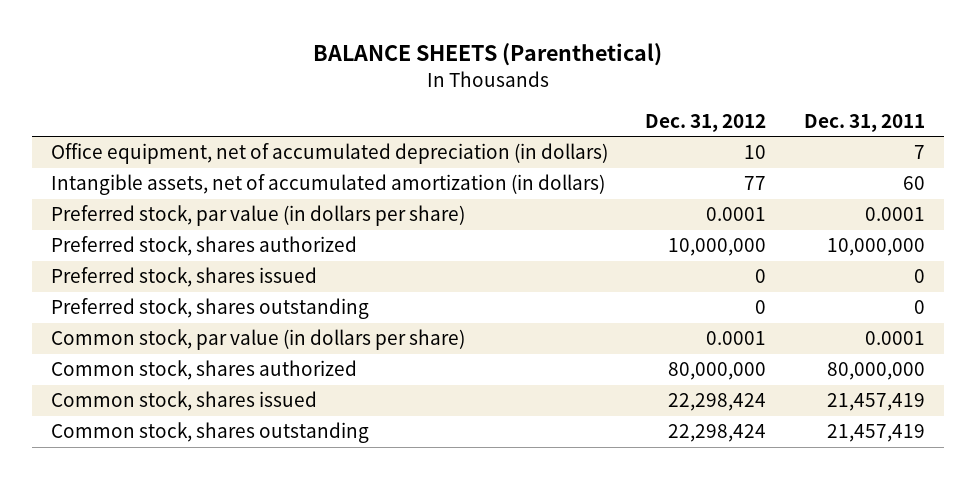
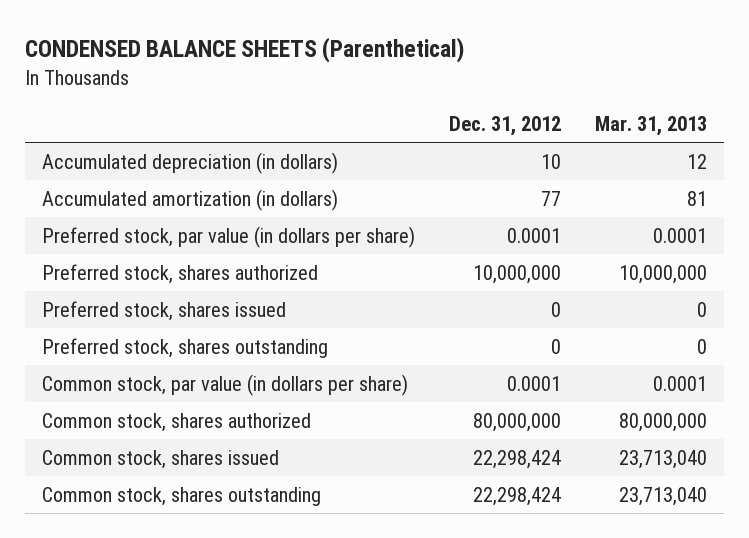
[312,43,662,67] BALANCE SHEETS (Parenthetical) -> [25,37,465,64] CONDENSED BALANCE SHEETS (Parenthetical)
[803,113,925,132] Dec. 31, 2011 -> none
none -> [595,116,708,137] Mar. 31, 2013
[50,143,608,165] Office equipment, net of accumulated depreciation (in dollars) -> [42,151,339,174] Accumulated depreciation (in dollars)
[50,174,605,196] Intangible assets, net of accumulated amortization (in dollars) -> [42,188,339,211] Accumulated amortization (in dollars)

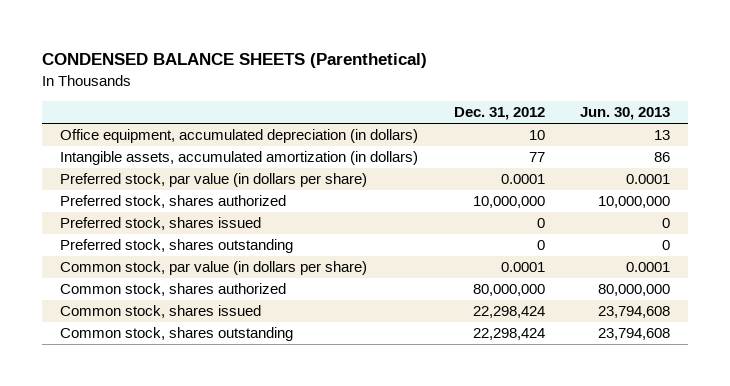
[595,116,708,137] Mar. 31, 2013 -> none
none -> [580,106,671,120] Jun. 30, 2013
[42,151,339,174] Accumulated depreciation (in dollars) -> [60,129,419,144] Office equipment, accumulated depreciation (in dollars)
[42,188,339,211] Accumulated amortization (in dollars) -> [60,151,419,166] Intangible assets, accumulated amortization (in dollars)

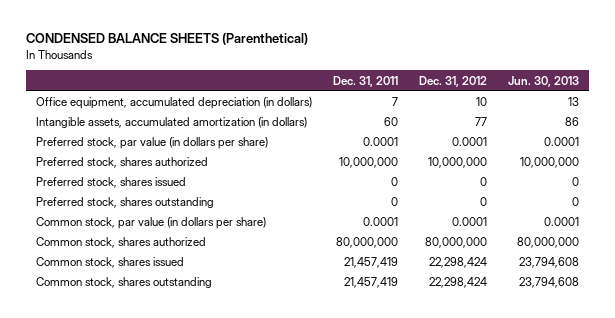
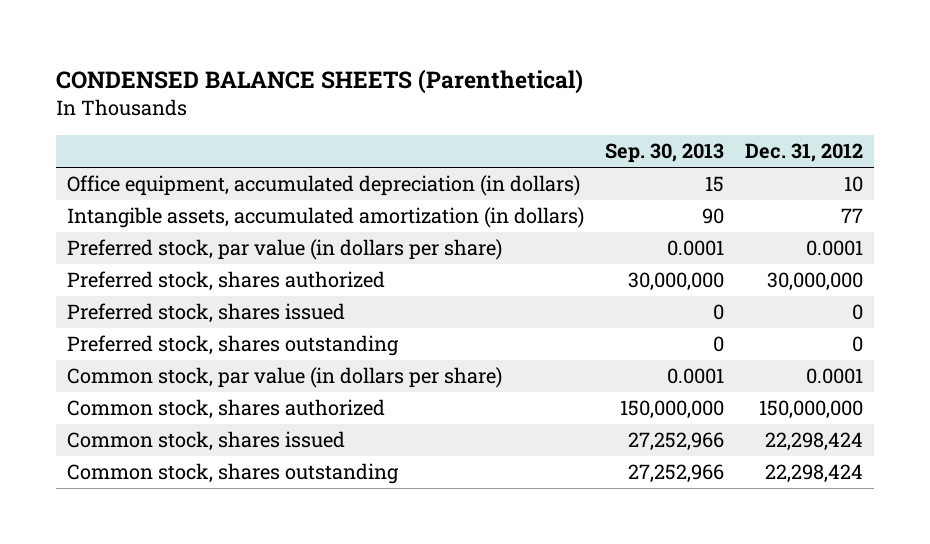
[332,75,398,87] Dec. 31, 2011 -> none
[507,75,579,87] Jun. 30, 2013 -> none
none -> [604,143,724,164] Sep. 30, 2013
[427,157,487,169] 10,000,000 -> [767,272,864,292] 30,000,000
[424,237,487,249] 80,000,000 -> [759,400,864,420] 150,000,000

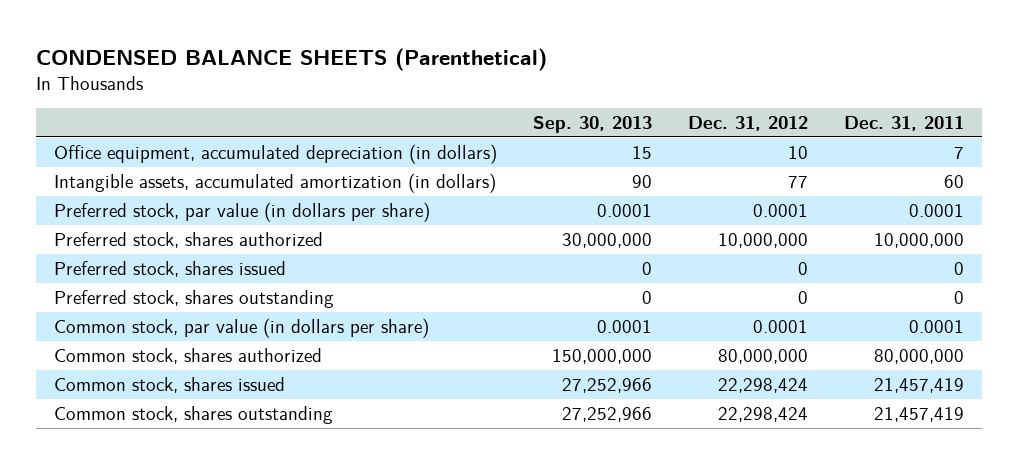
none -> [843,116,964,132] Dec. 31, 2011
[767,272,864,292] 30,000,000 -> [717,232,808,248] 10,000,000
[759,400,864,420] 150,000,000 -> [717,348,808,364] 80,000,000

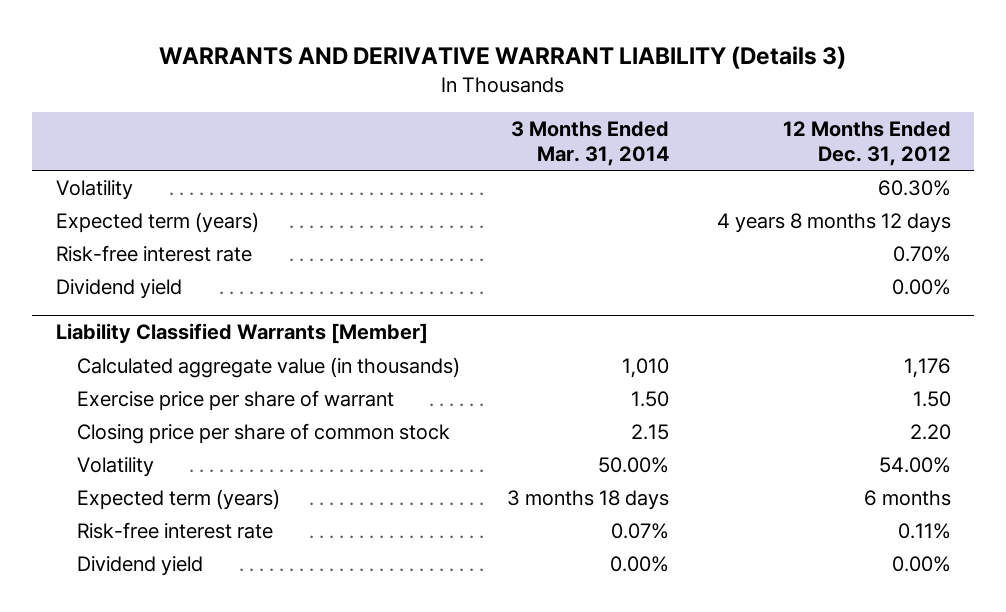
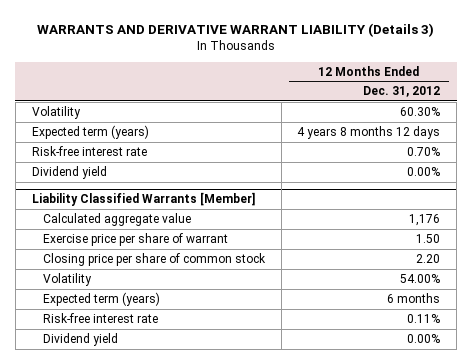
[511,121,670,167] 3 Months Ended Mar. 31, 2014 -> none
[77,356,461,378] Calculated aggregate value (in thousands) -> [42,212,191,226] Calculated aggregate value

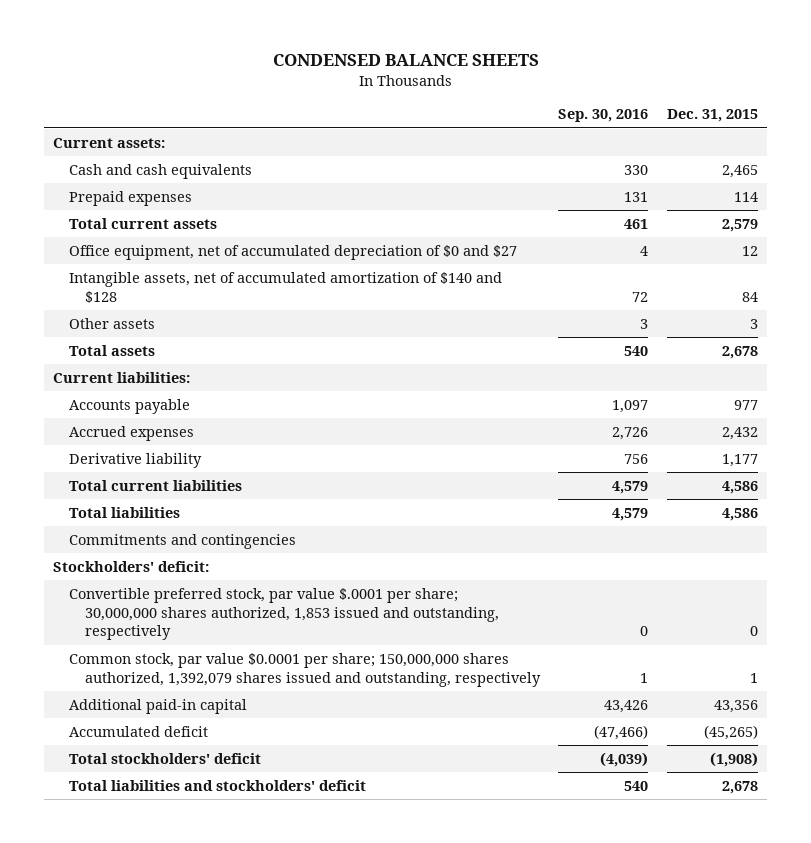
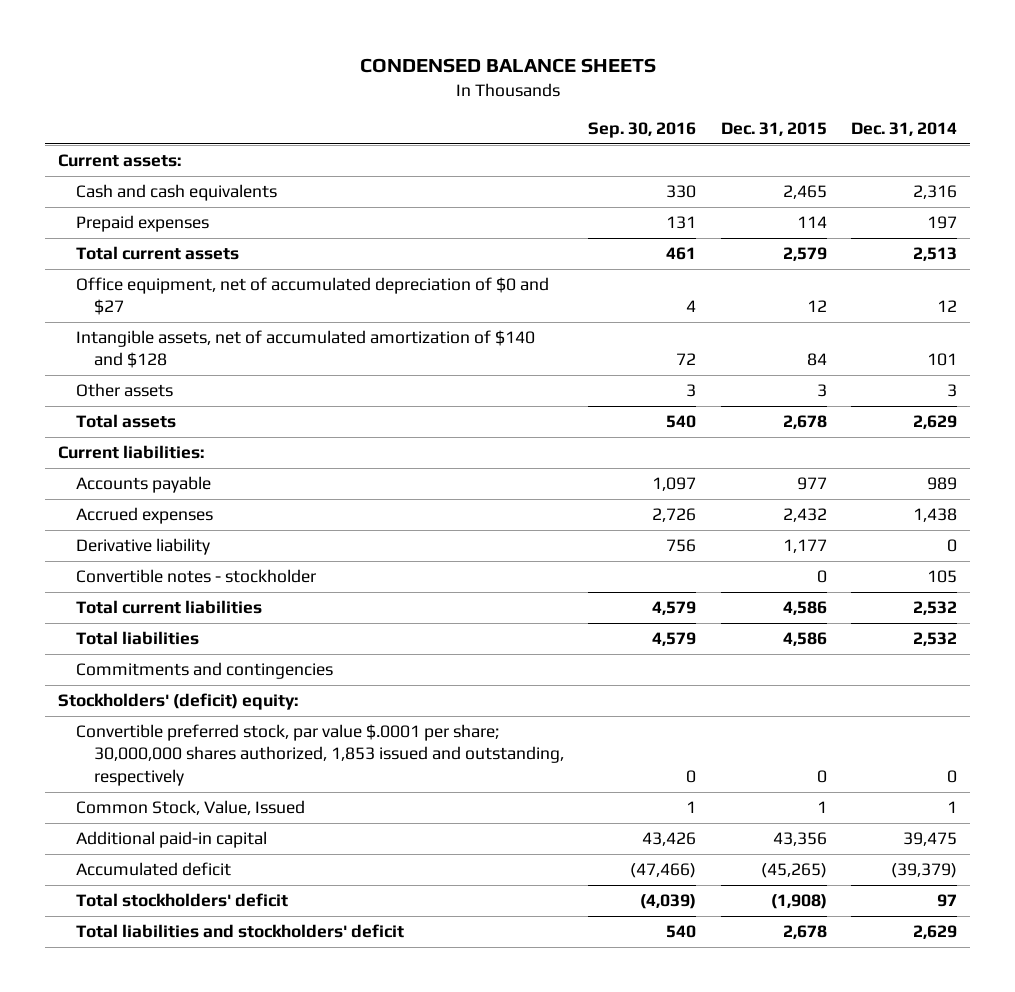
none -> [851,122,958,137] Dec. 31, 2014
none -> [75,568,316,583] Convertible notes - stockholder
[53,560,210,572] Stockholders' deficit: -> [57,692,298,710] Stockholders' (deficit) equity:
[68,652,541,687] Common stock, par value $0.0001 per share; 150,000,000 shares authorized, 1,392,079 shares issued and outstanding, respectively -> [75,799,305,815] Common Stock, Value, Issued

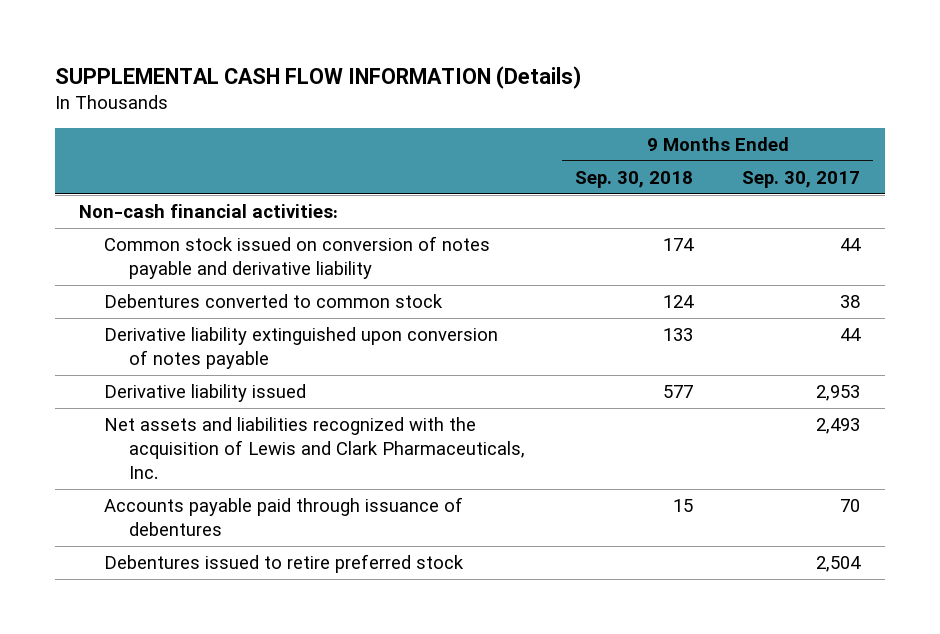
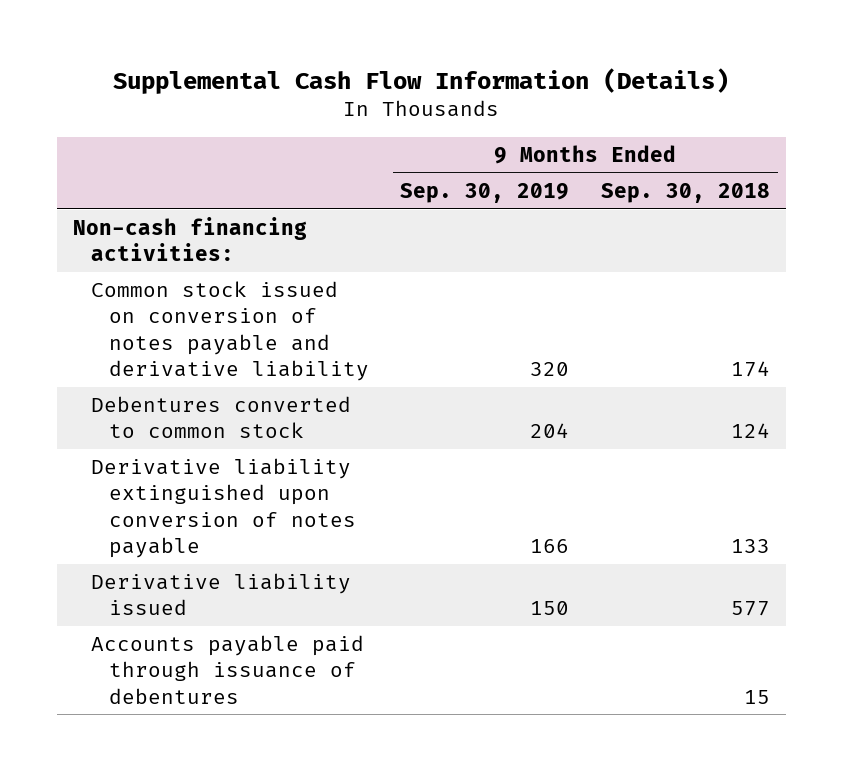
[54,65,581,89] SUPPLEMENTAL CASH FLOW INFORMATION (Details) -> [113,67,730,94] Supplemental Cash Flow Information (Details)
[742,170,861,188] Sep. 30, 2017 -> none
none -> [400,182,570,203] Sep. 30, 2019
[79,204,339,219] Non-cash financial activities: -> [72,217,307,262] Non-cash financing activities:
[104,417,526,480] Net assets and liabilities recognized with the acquisition of Lewis and Clark Pharmaceuticals, Inc. -> none
[104,554,465,574] Debentures issued to retire preferred stock -> none

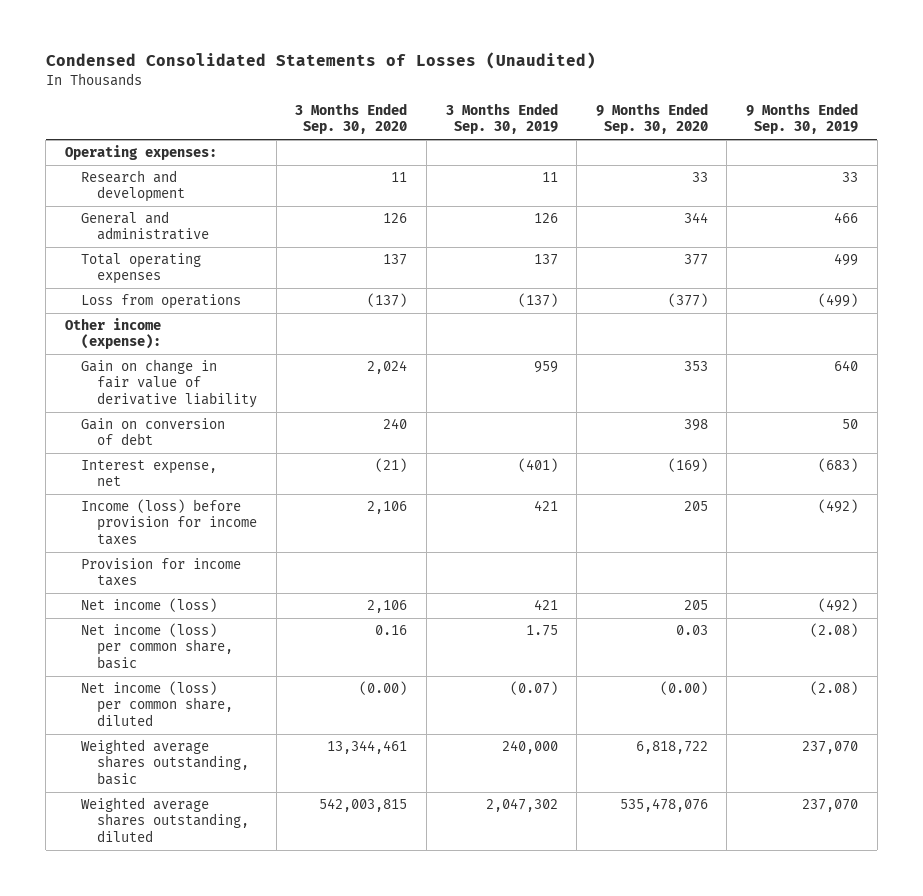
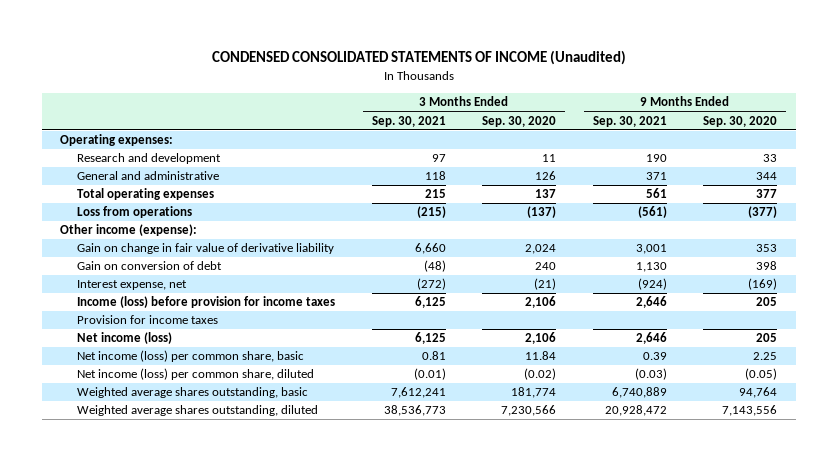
[45,52,596,70] Condensed Consolidated Statements of Losses (Unaudited) -> [211,50,626,66] CONDENSED CONSOLIDATED STATEMENTS OF INCOME (Unaudited)
[445,103,558,135] 3 Months Ended Sep. 30, 2019 -> none
[745,103,858,135] 9 Months Ended Sep. 30, 2019 -> none
none -> [371,115,446,127] Sep. 30, 2021
none -> [592,115,667,127] Sep. 30, 2021
[375,625,408,636] 0.16 -> [525,351,557,361] 11.84
[675,625,708,636] 0.03 -> [753,352,778,361] 2.25
[359,681,408,696] (0.00) -> [524,368,557,381] (0.02)
[659,681,708,696] (0.00) -> [745,368,778,381] (0.05)
[327,740,408,755] 13,344,461 -> [511,387,557,399] 181,774
[635,741,708,755] 6,818,722 -> [739,387,778,399] 94,764
[319,798,408,813] 542,003,815 -> [501,405,557,417] 7,230,566
[619,798,708,813] 535,478,076 -> [722,405,778,417] 7,143,556

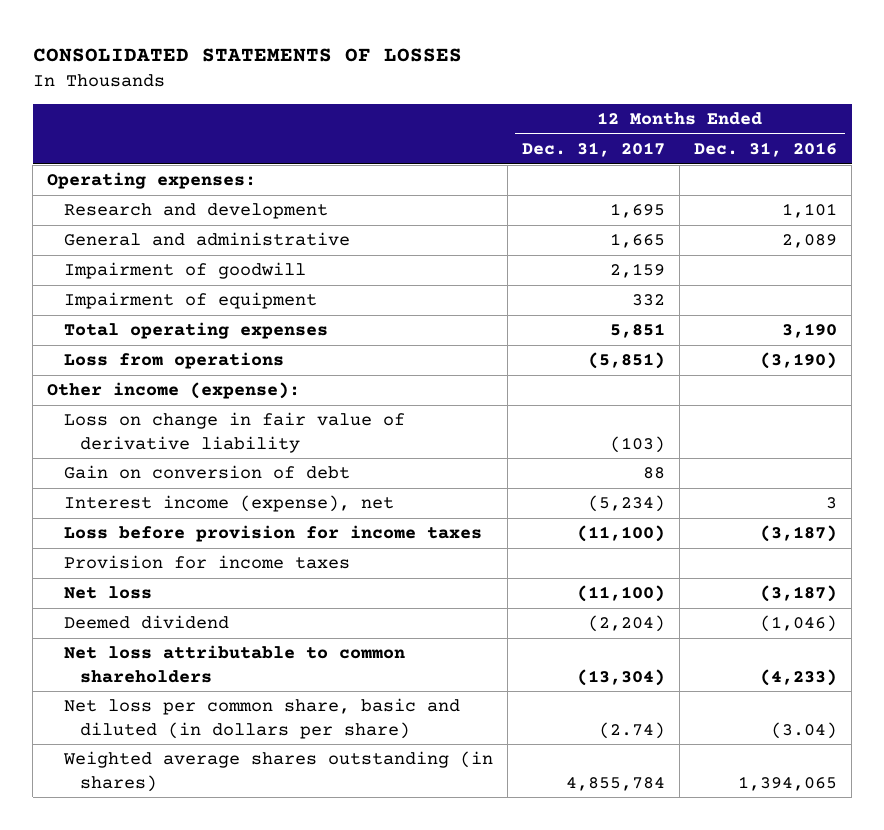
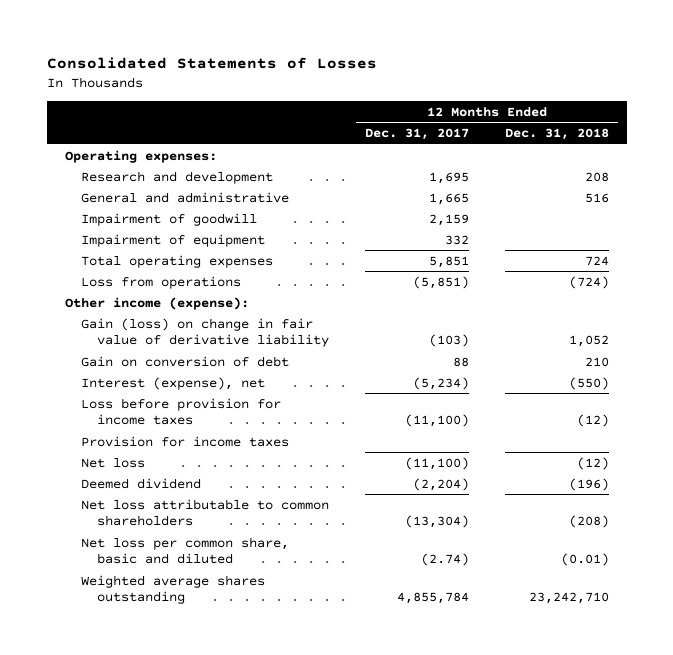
[32,47,462,62] CONSOLIDATED STATEMENTS OF LOSSES -> [46,57,377,70] Consolidated Statements of Losses
[694,142,838,158] Dec. 31, 2016 -> none
none -> [504,128,609,141] Dec. 31, 2018
[63,412,405,453] Loss on change in fair value of derivative liability -> [80,317,329,347] Gain (loss) on change in fair value of derivative liability
[63,495,394,513] Interest income (expense), net -> [80,376,265,390] Interest (expense), net
[63,698,460,739] Net loss per common share, basic and diluted (in dollars per share) -> [80,536,289,564] Net loss per common share, basic and diluted
[62,751,493,792] Weighted average shares outstanding (in shares) -> [80,574,265,604] Weighted average shares outstanding

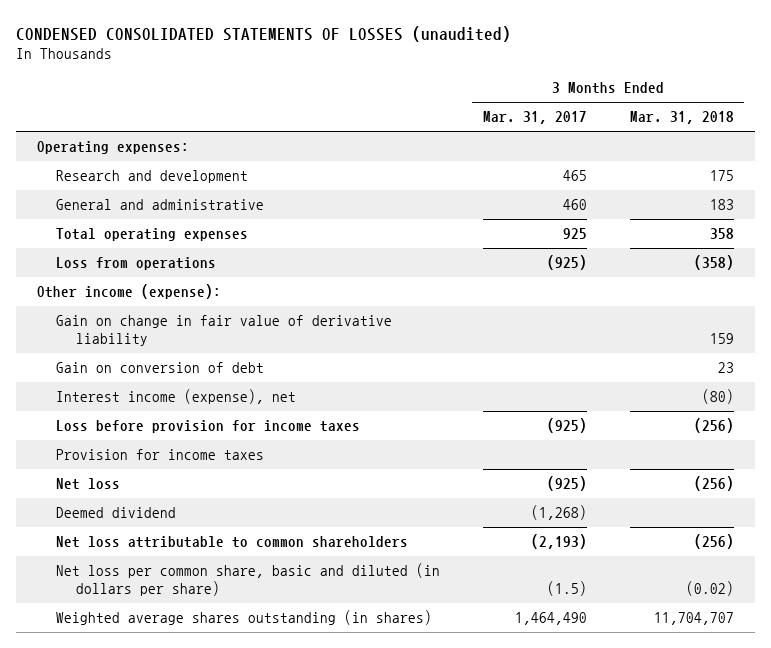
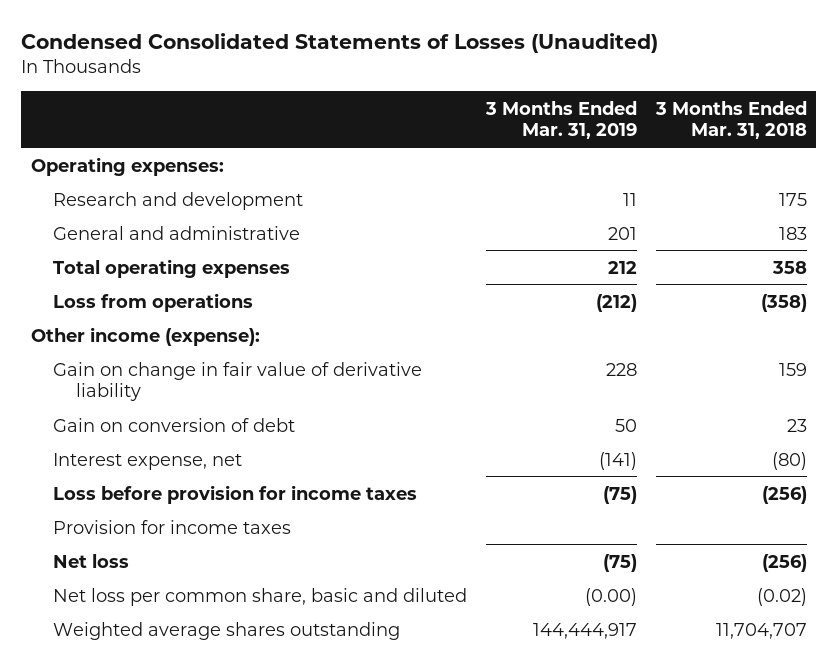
[16,25,512,42] CONDENSED CONSOLIDATED STATEMENTS OF LOSSES (unaudited) -> [21,33,659,54] Condensed Consolidated Statements of Losses (Unaudited)
[483,111,588,125] Mar. 31, 2017 -> none
none -> [485,100,638,140] 3 Months Ended Mar. 31, 2019
[56,389,297,405] Interest income (expense), net -> [53,452,243,470] Interest expense, net
[56,507,177,519] Deemed dividend -> none
[56,536,409,549] Net loss attributable to common shareholders -> none
[56,563,441,597] Net loss per common share, basic and diluted (in dollars per share) -> [53,587,468,606] Net loss per common share, basic and diluted
[56,610,433,626] Weighted average shares outstanding (in shares) -> [53,621,401,640] Weighted average shares outstanding

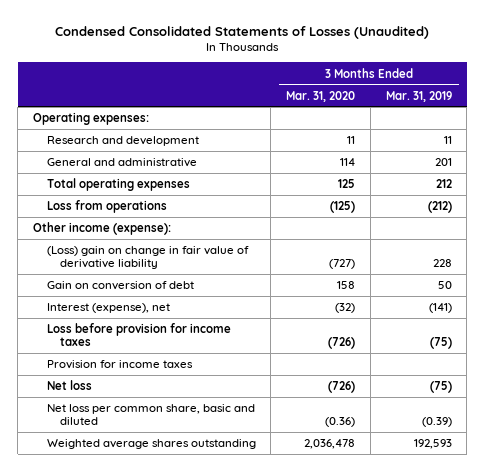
[654,100,807,140] 3 Months Ended Mar. 31, 2018 -> none
none -> [286,90,356,102] Mar. 31, 2020
[53,361,423,401] Gain on change in fair value of derivative liability -> [46,246,249,270] (Loss) gain on change in fair value of derivative liability
[53,452,243,470] Interest expense, net -> [46,303,170,314] Interest (expense), net
[585,587,638,606] (0.00) -> [421,417,452,428] (0.39)
[533,622,638,639] 144,444,917 -> [413,439,452,450] 192,593

